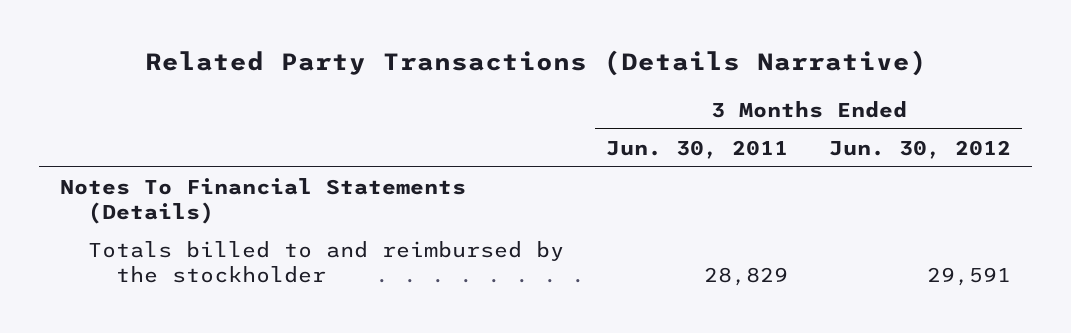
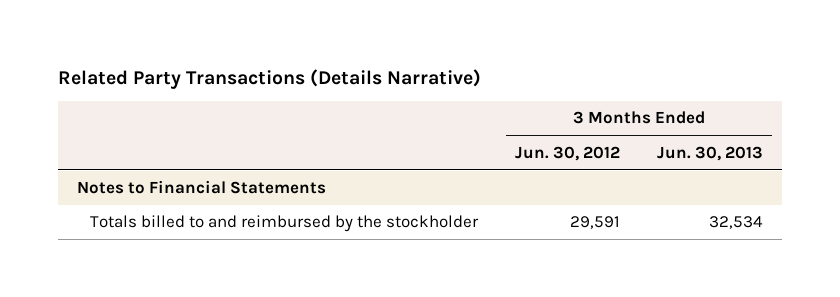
[605,139,788,159] Jun. 30, 2011 -> none
none -> [657,145,764,161] Jun. 30, 2013
[59,178,466,224] Notes To Financial Statements (Details) -> [76,180,326,195] Notes to Financial Statements

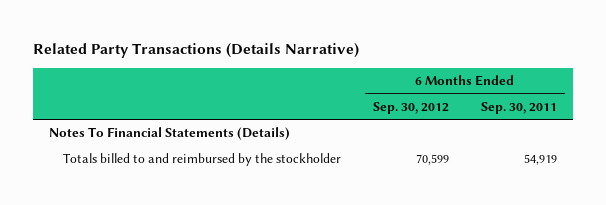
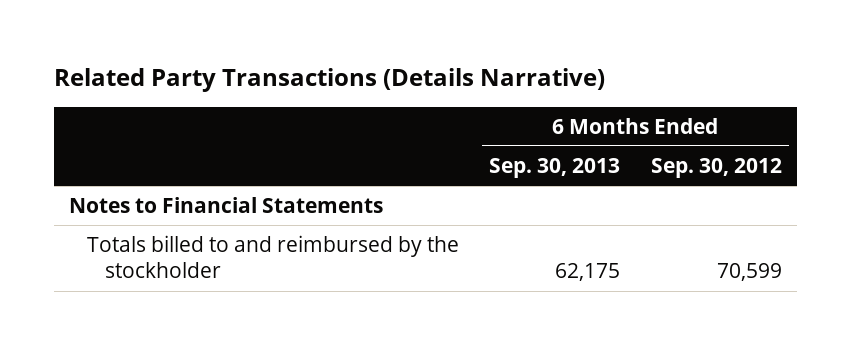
[480,101,557,114] Sep. 30, 2011 -> none
none -> [489,157,621,178] Sep. 30, 2013
[48,127,290,141] Notes To Financial Statements (Details) -> [69,196,384,213] Notes to Financial Statements

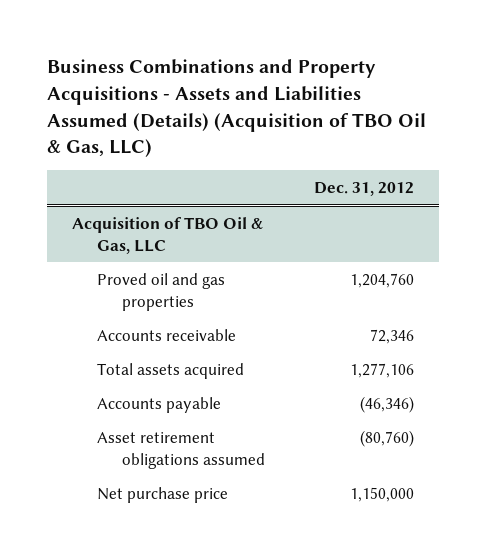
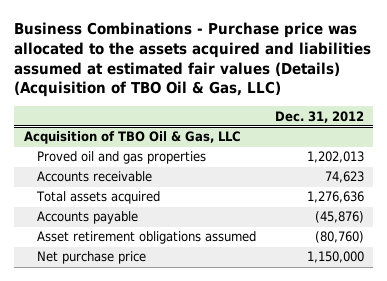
[46,59,426,158] Business Combinations and Property Acquisitions - Assets and Liabilities Assumed (Details) (Acquisition of TBO Oil & Gas, LLC) -> [14,22,372,98] Business Combinations - Purchase price was allocated to the assets acquired and liabilities assumed at estimated fair values (Details) (Acquisition of TBO Oil & Gas, LLC)
[350,272,415,288] 1,204,760 -> [306,151,364,164] 1,202,013
[370,328,415,344] 72,346 -> [324,171,364,184] 74,623
[350,362,415,378] 1,277,106 -> [306,191,364,204] 1,276,636
[360,395,415,413] (46,346) -> [314,211,364,224] (45,876)

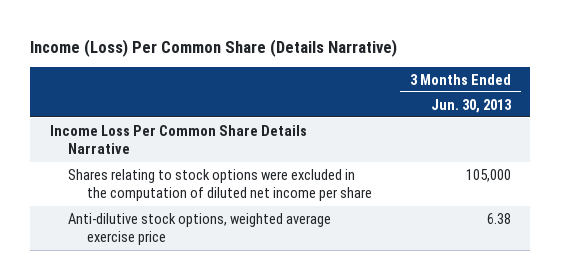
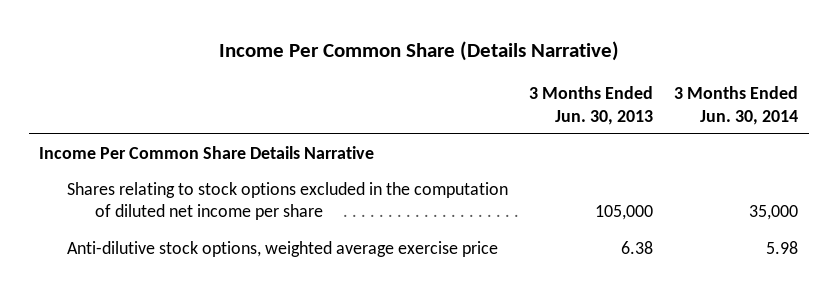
[30,38,398,57] Income (Loss) Per Common Share (Details Narrative) -> [218,40,619,61] Income Per Common Share (Details Narrative)
none -> [674,86,799,125] 3 Months Ended Jun. 30, 2014
[49,124,307,155] Income Loss Per Common Share Details Narrative -> [39,146,375,160] Income Per Common Share Details Narrative
[68,168,372,202] Shares relating to stock options were excluded in the computation of diluted net income per share -> [67,182,509,221] Shares relating to stock options excluded in the computation of diluted net income per share

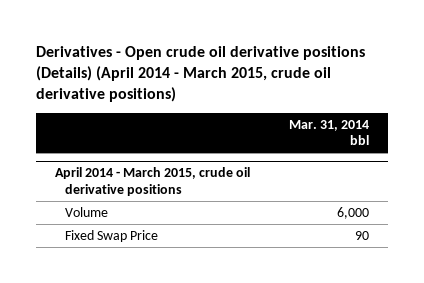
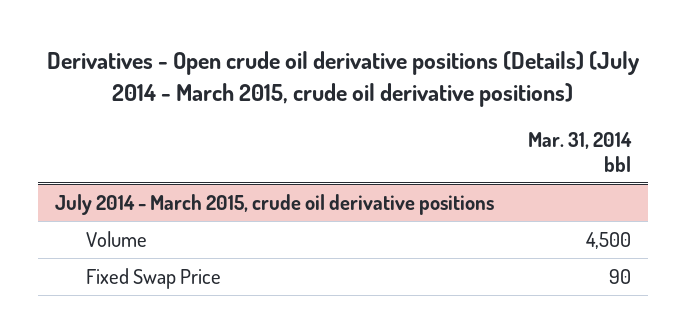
[36,46,366,103] Derivatives - Open crude oil derivative positions (Details) (April 2014 - March 2015, crude oil derivative positions) -> [46,51,639,107] Derivatives - Open crude oil derivative positions (Details) (July 2014 - March 2015, crude oil derivative positions)
[55,167,251,196] April 2014 - March 2015, crude oil derivative positions -> [54,193,494,215] July 2014 - March 2015, crude oil derivative positions
[336,207,369,220] 6,000 -> [585,231,631,249] 4,500

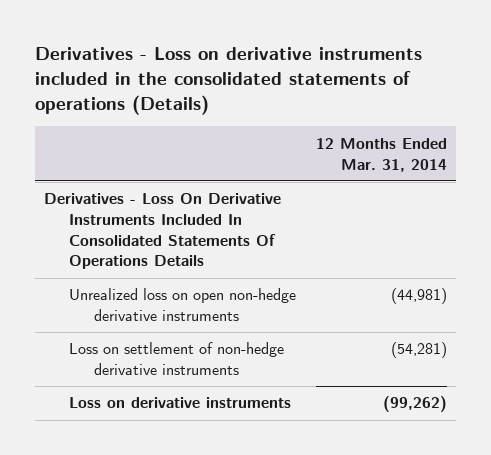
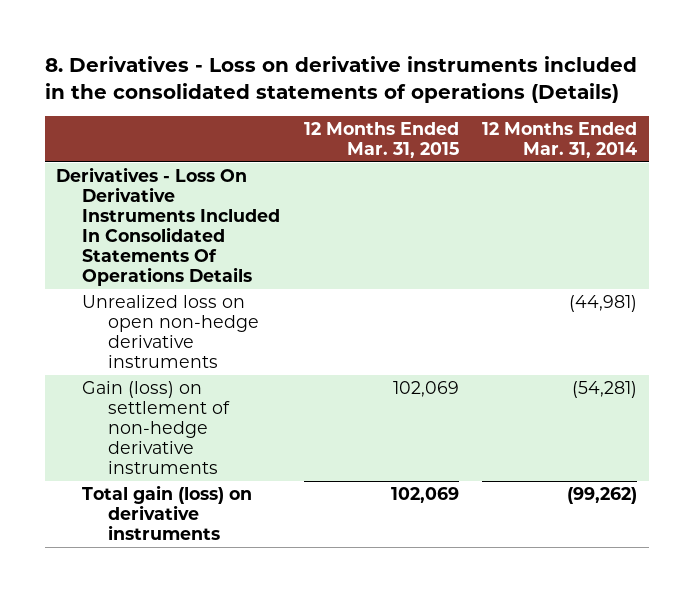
[34,46,422,116] Derivatives - Loss on derivative instruments included in the consolidated statements of operations (Details) -> [44,55,637,103] 8. Derivatives - Loss on derivative instruments included in the consolidated statements of operations (Details)
none -> [303,121,459,159] 12 Months Ended Mar. 31, 2015
[69,342,285,376] Loss on settlement of non-hedge derivative instruments -> [82,380,230,475] Gain (loss) on settlement of non-hedge derivative instruments
[69,397,292,409] Loss on derivative instruments -> [82,484,253,541] Total gain (loss) on derivative instruments

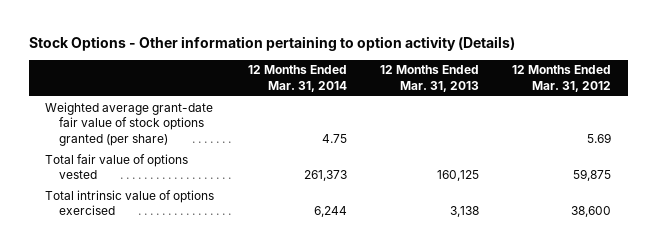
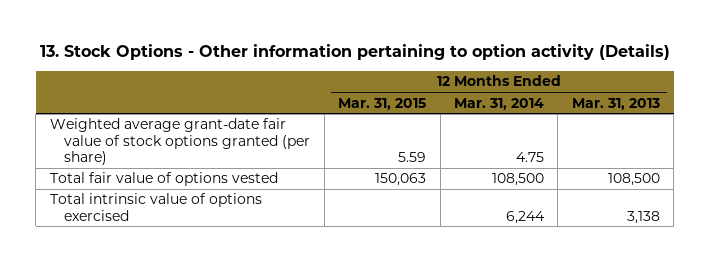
[28,35,515,51] Stock Options - Other information pertaining to option activity (Details) -> [39,44,670,61] 13. Stock Options - Other information pertaining to option activity (Details)
[512,65,612,92] 12 Months Ended Mar. 31, 2012 -> none
none -> [338,97,427,110] Mar. 31, 2015
[303,170,347,182] 261,373 -> [491,173,544,187] 108,500
[436,170,479,182] 160,125 -> [607,173,660,187] 108,500

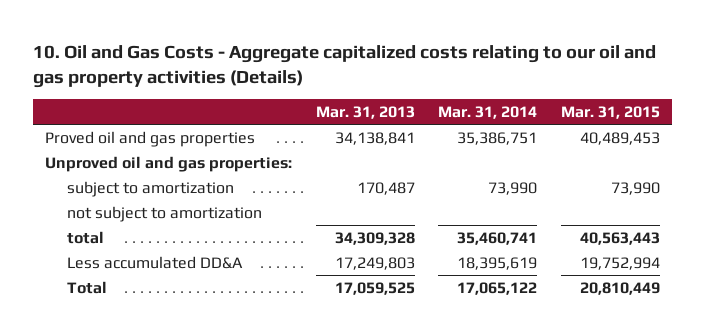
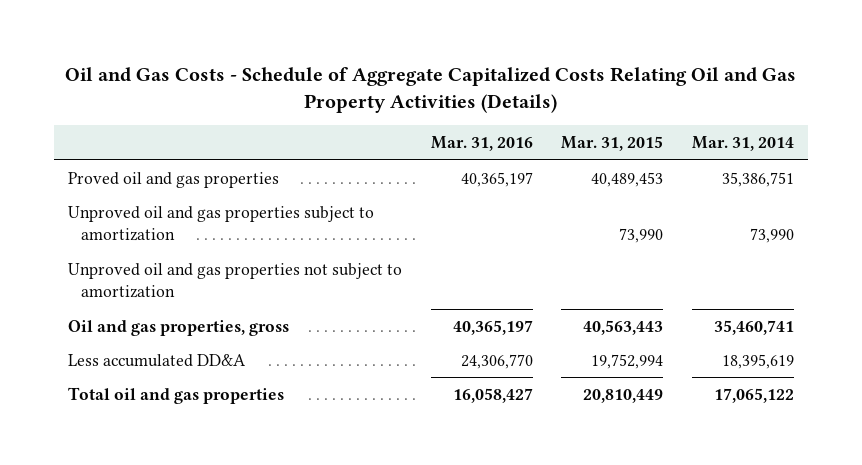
[33,45,657,89] 10. Oil and Gas Costs - Aggregate capitalized costs relating to our oil and gas property activities (Details) -> [64,66,796,113] Oil and Gas Costs - Schedule of Aggregate Capitalized Costs Relating Oil and Gas Property Activities (Details)
[315,105,415,119] Mar. 31, 2013 -> none
none -> [430,136,533,152] Mar. 31, 2016
[44,155,292,172] Unproved oil and gas properties: -> none
[66,180,234,197] subject to amortization -> [68,205,375,242] Unproved oil and gas properties subject to amortization
[66,205,262,222] not subject to amortization -> [68,262,403,299] Unproved oil and gas properties not subject to amortization
[66,230,104,244] total -> [68,319,290,336] Oil and gas properties, gross
[66,280,107,294] Total -> [68,386,285,404] Total oil and gas properties

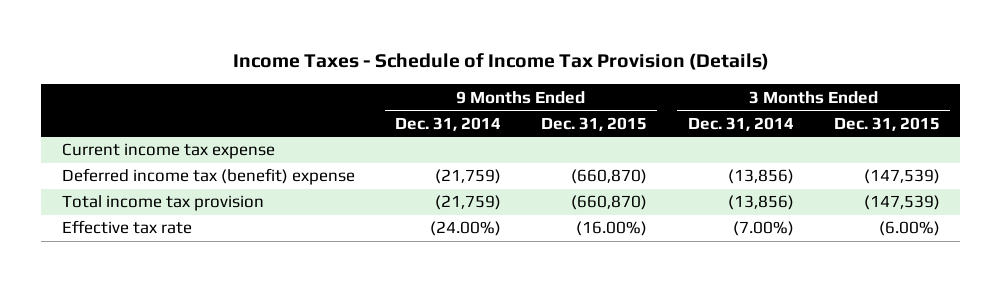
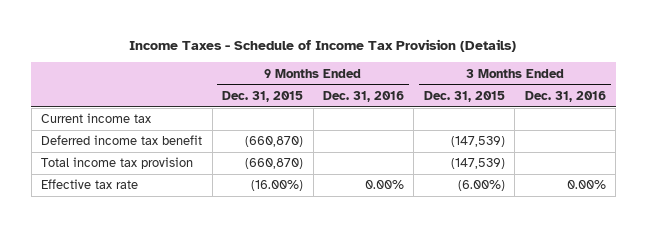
[394,116,501,131] Dec. 31, 2014 -> none
[687,116,794,131] Dec. 31, 2014 -> none
none -> [322,90,404,102] Dec. 31, 2016
none -> [524,90,606,102] Dec. 31, 2016
[61,143,275,160] Current income tax expense -> [41,113,152,124] Current income tax
[61,168,355,186] Deferred income tax (benefit) expense -> [41,135,203,146] Deferred income tax benefit

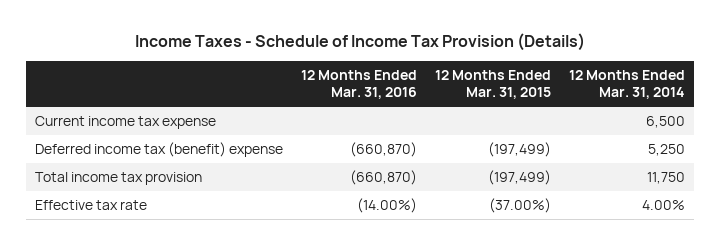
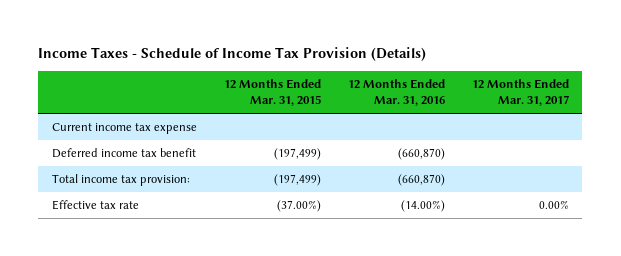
[569,70,686,100] 12 Months Ended Mar. 31, 2014 -> none
none -> [471,78,569,107] 12 Months Ended Mar. 31, 2017
[35,141,284,157] Deferred income tax (benefit) expense -> [51,148,196,159] Deferred income tax benefit
[35,171,203,185] Total income tax provision -> [51,174,190,187] Total income tax provision:

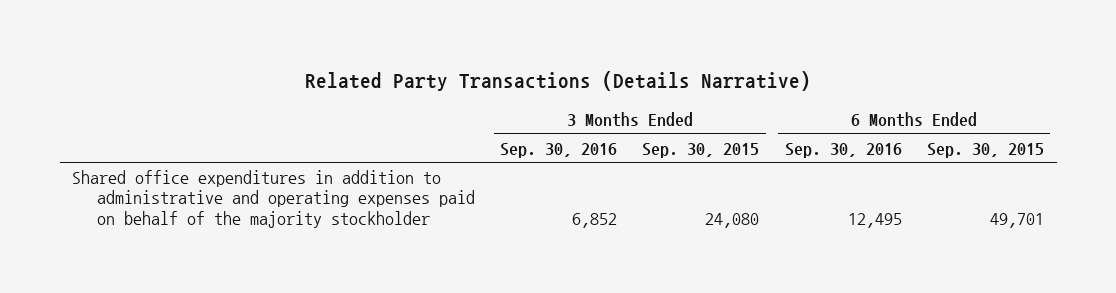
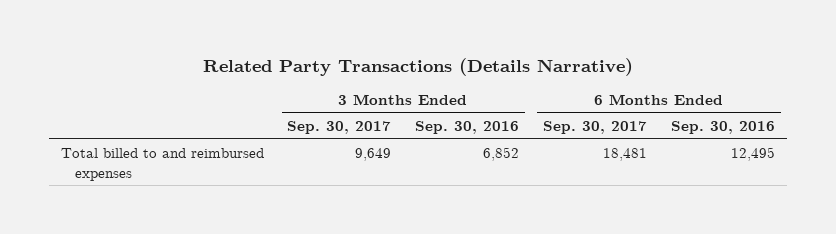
[642,142,760,158] Sep. 30, 2015 -> none
[926,142,1044,158] Sep. 30, 2015 -> none
none -> [287,121,392,135] Sep. 30, 2017
none -> [543,121,648,135] Sep. 30, 2017
[72,170,475,228] Shared office expenditures in addition to administrative and operating expenses paid on behalf of the majority stockholder -> [60,148,264,181] Total billed to and reimbursed expenses

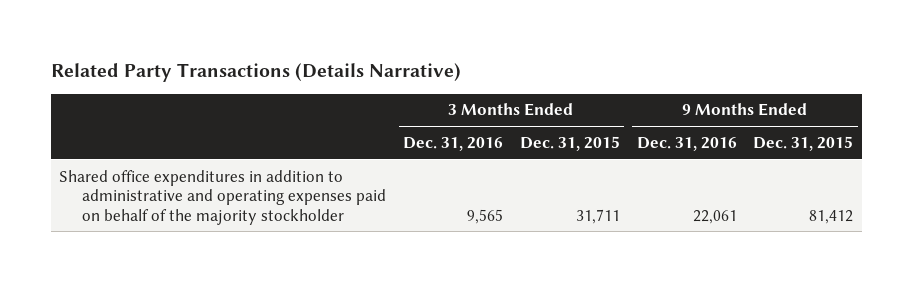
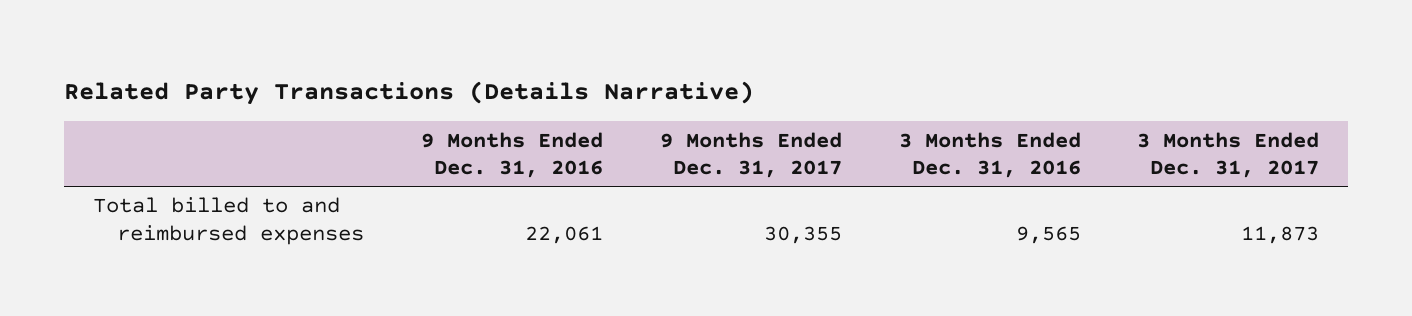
[519,135,620,151] Dec. 31, 2015 -> none
[753,135,854,151] Dec. 31, 2015 -> none
none -> [659,131,842,179] 9 Months Ended Dec. 31, 2017
none -> [1137,131,1320,179] 3 Months Ended Dec. 31, 2017
[58,169,386,225] Shared office expenditures in addition to administrative and operating expenses paid on behalf of the majority stockholder -> [92,197,365,245] Total billed to and reimbursed expenses

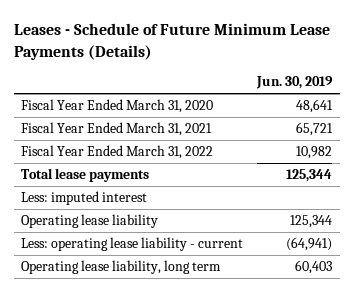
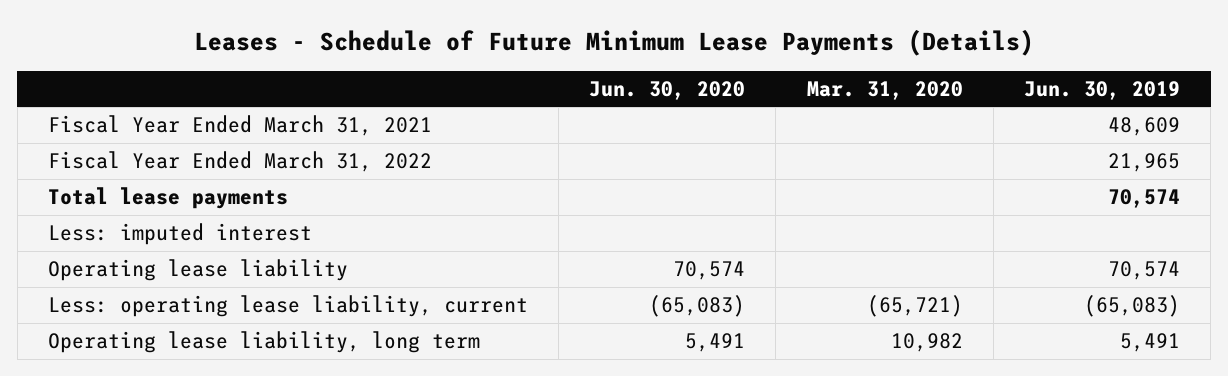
none -> [589,81,746,101] Jun. 30, 2020
none -> [806,81,963,101] Mar. 31, 2020
[20,98,213,113] Fiscal Year Ended March 31, 2020 -> none
[296,121,334,136] 65,721 -> [1107,117,1180,137] 48,609
[296,145,333,159] 10,982 -> [1107,153,1180,173] 21,965
[286,168,333,182] 125,344 -> [1107,189,1180,209] 70,574
[290,214,333,228] 125,344 -> [1107,261,1180,281] 70,574
[20,236,243,251] Less: operating lease liability - current -> [47,295,528,318] Less: operating lease liability, current
[286,236,333,251] (64,941) -> [1083,295,1180,318] (65,083)
[295,259,333,274] 60,403 -> [1119,333,1180,353] 5,491

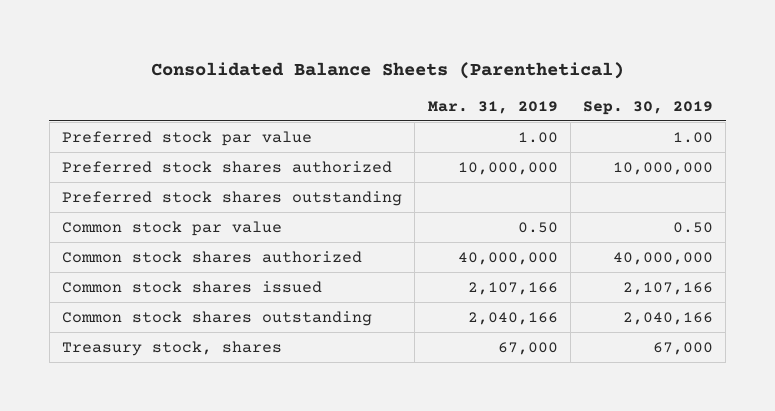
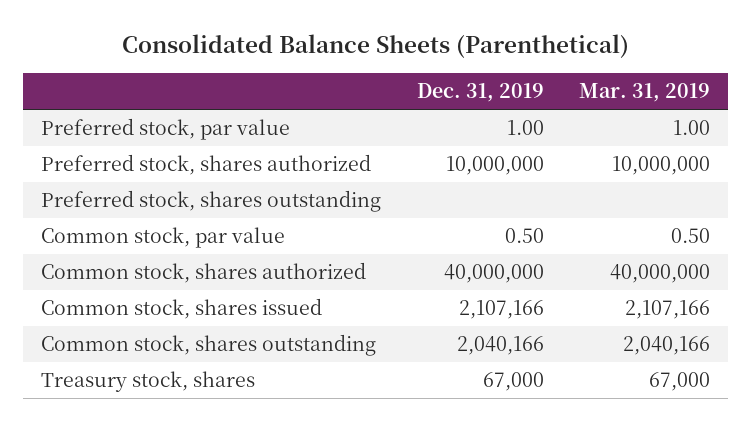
[582,100,713,115] Sep. 30, 2019 -> none
none -> [416,83,544,103] Dec. 31, 2019
[62,130,313,146] Preferred stock par value -> [41,118,291,141] Preferred stock, par value
[62,160,393,173] Preferred stock shares authorized -> [41,154,372,176] Preferred stock, shares authorized
[62,190,403,206] Preferred stock shares outstanding -> [41,190,382,213] Preferred stock, shares outstanding
[62,220,283,236] Common stock par value -> [41,227,286,249] Common stock, par value
[62,250,363,263] Common stock shares authorized -> [41,262,367,284] Common stock, shares authorized
[62,280,323,293] Common stock shares issued -> [41,298,323,320] Common stock, shares issued
[62,310,373,326] Common stock shares outstanding -> [41,334,377,357] Common stock, shares outstanding

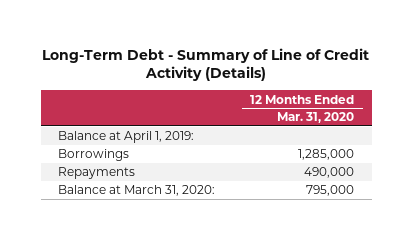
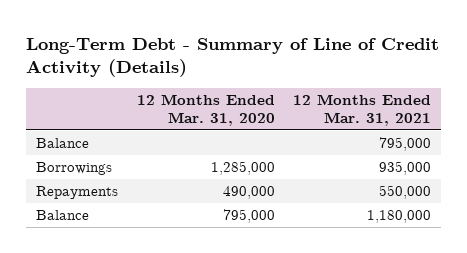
none -> [293,94,432,127] 12 Months Ended Mar. 31, 2021
[58,131,195,144] Balance at April 1, 2019: -> [35,138,89,149] Balance
[58,185,216,197] Balance at March 31, 2020: -> [35,210,89,221] Balance

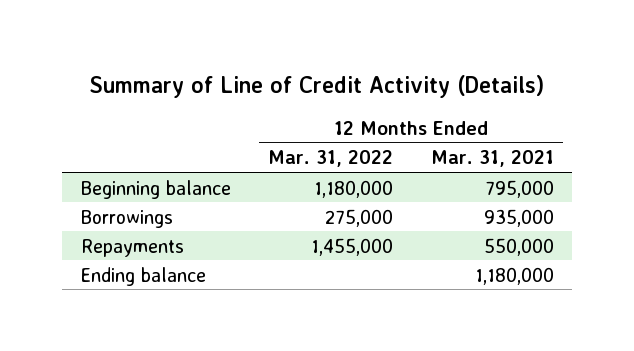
[26,37,440,78] Long-Term Debt - Summary of Line of Credit Activity (Details) -> [89,75,545,99] Summary of Line of Credit Activity (Details)
[136,94,275,127] 12 Months Ended Mar. 31, 2020 -> none
none -> [268,150,394,168] Mar. 31, 2022
[35,138,89,149] Balance -> [80,179,231,199] Beginning balance
[35,210,89,221] Balance -> [80,266,206,286] Ending balance

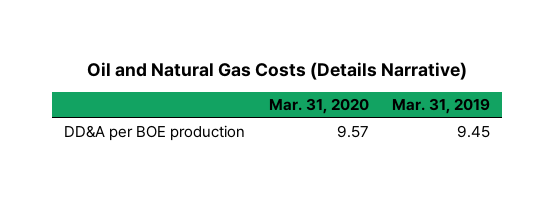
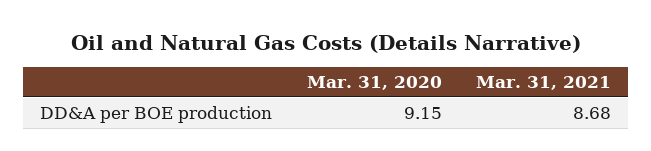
[392,98,491,115] Mar. 31, 2019 -> none
none -> [475,76,611,91] Mar. 31, 2021
[336,125,369,139] 9.57 -> [403,107,442,120] 9.15

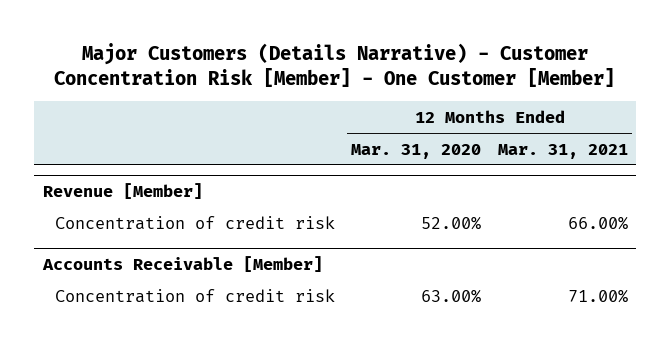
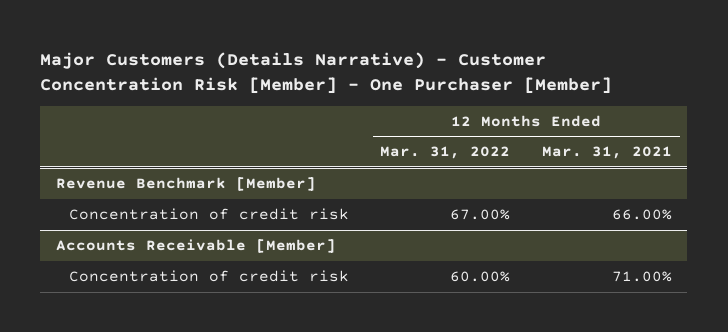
[54,42,616,87] Major Customers (Details Narrative) - Customer Concentration Risk [Member] - One Customer [Member] -> [40,51,613,94] Major Customers (Details Narrative) - Customer Concentration Risk [Member] - One Purchaser [Member]
[351,143,482,159] Mar. 31, 2020 -> none
none -> [380,146,511,160] Mar. 31, 2022
[42,183,203,200] Revenue [Member] -> [55,177,316,192] Revenue Benchmark [Member]

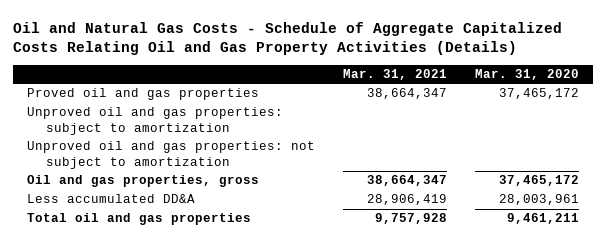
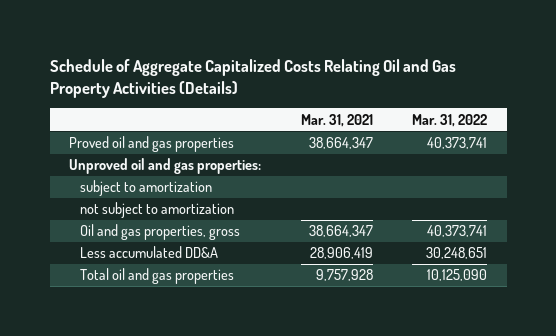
[13,21,563,56] Oil and Natural Gas Costs - Schedule of Aggregate Capitalized Costs Relating Oil and Gas Property Activities (Details) -> [49,58,456,98] Schedule of Aggregate Capitalized Costs Relating Oil and Gas Property Activities (Details)
[475,68,580,80] Mar. 31, 2020 -> none
none -> [411,113,487,127] Mar. 31, 2022
none -> [69,158,262,175] Unproved oil and gas properties:
[27,107,284,135] Unproved oil and gas properties: subject to amortization -> [80,180,213,197] subject to amortization
[27,141,316,169] Unproved oil and gas properties: not subject to amortization -> [80,202,235,219] not subject to amortization

